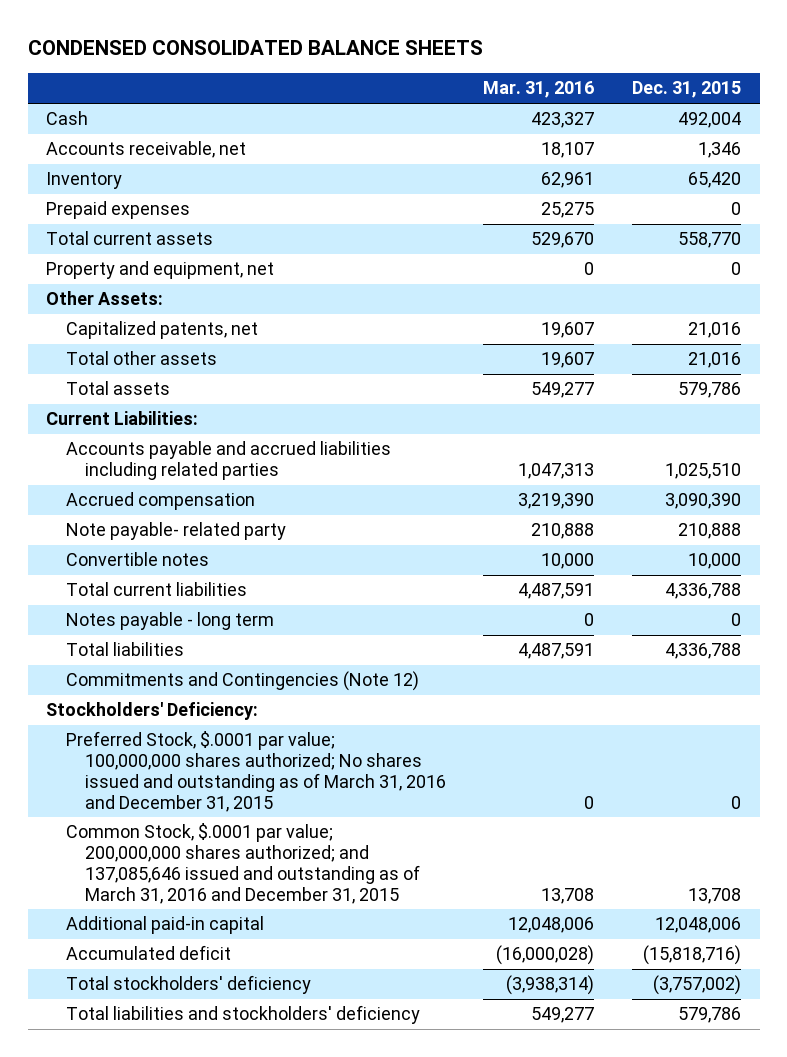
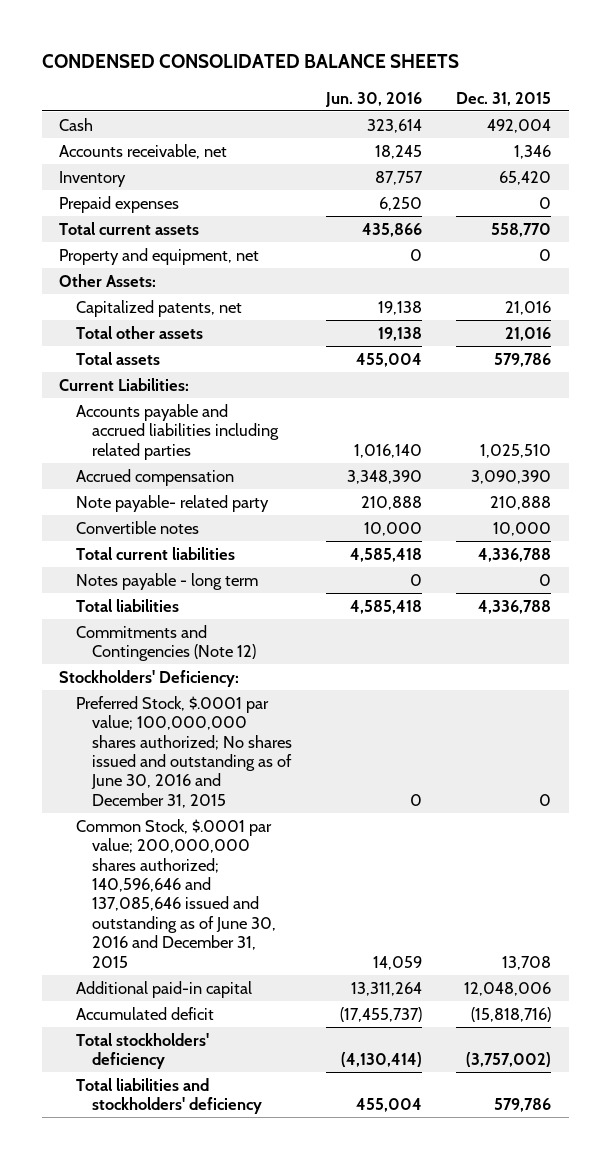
[483,81,595,99] Mar. 31, 2016 -> none
none -> [325,91,423,107] Jun. 30, 2016
[65,731,446,812] Preferred Stock, $.0001 par value; 100,000,000 shares authorized; No shares issued and outstanding as of March 31, 2016 and December 31, 2015 -> [75,695,292,808] Preferred Stock, $.0001 par value; 100,000,000 shares authorized; No shares issued and outstanding as of June 30, 2016 and December 31, 2015
[65,823,420,904] Common Stock, $.0001 par value; 200,000,000 shares authorized; and 137,085,646 issued and outstanding as of March 31, 2016 and December 31, 2015 -> [75,818,276,968] Common Stock, $.0001 par value; 200,000,000 shares authorized; 140,596,646 and 137,085,646 issued and outstanding as of June 30, 2016 and December 31, 2015

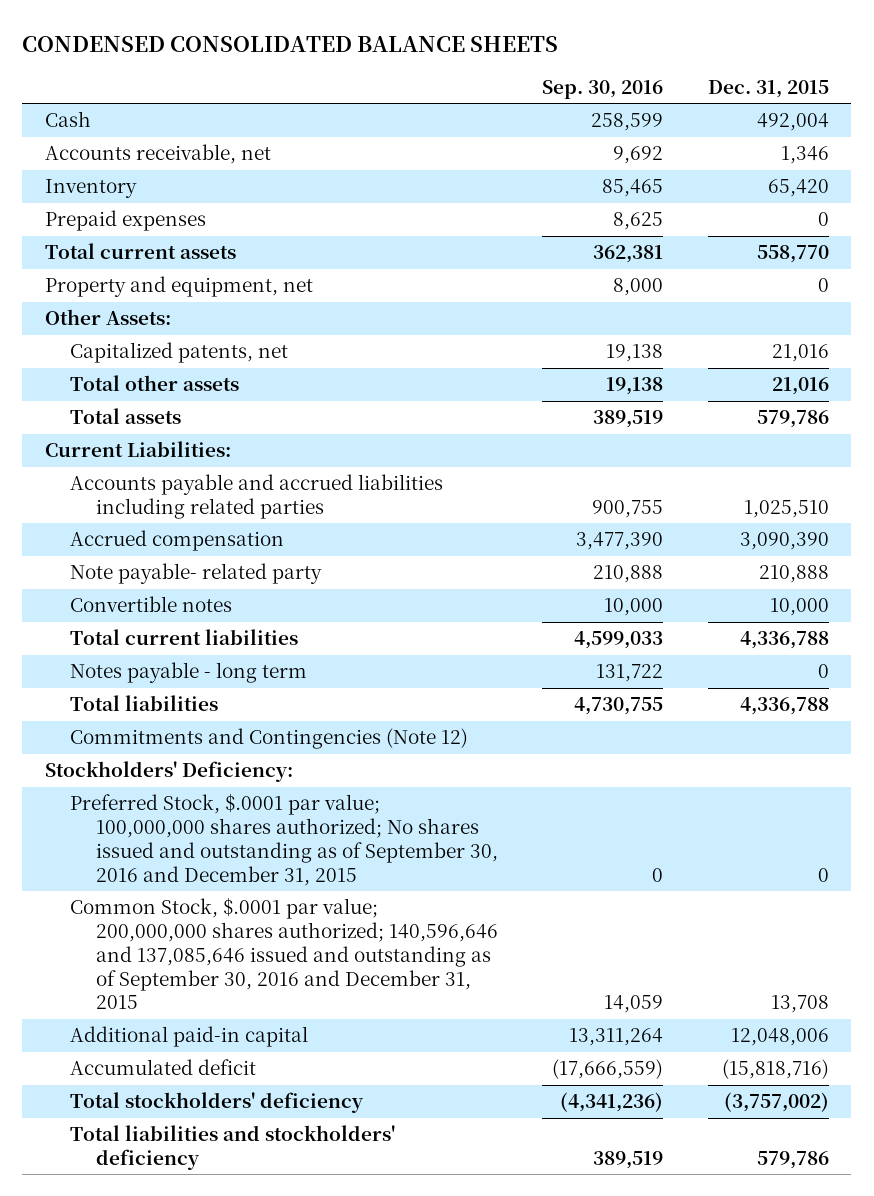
[325,91,423,107] Jun. 30, 2016 -> none
none -> [542,79,664,99] Sep. 30, 2016
[75,695,292,808] Preferred Stock, $.0001 par value; 100,000,000 shares authorized; No shares issued and outstanding as of June 30, 2016 and December 31, 2015 -> [70,794,498,886] Preferred Stock, $.0001 par value; 100,000,000 shares authorized; No shares issued and outstanding as of September 30, 2016 and December 31, 2015
[75,818,276,968] Common Stock, $.0001 par value; 200,000,000 shares authorized; 140,596,646 and 137,085,646 issued and outstanding as of June 30, 2016 and December 31, 2015 -> [70,898,498,1010] Common Stock, $.0001 par value; 200,000,000 shares authorized; 140,596,646 and 137,085,646 issued and outstanding as of September 30, 2016 and December 31, 2015

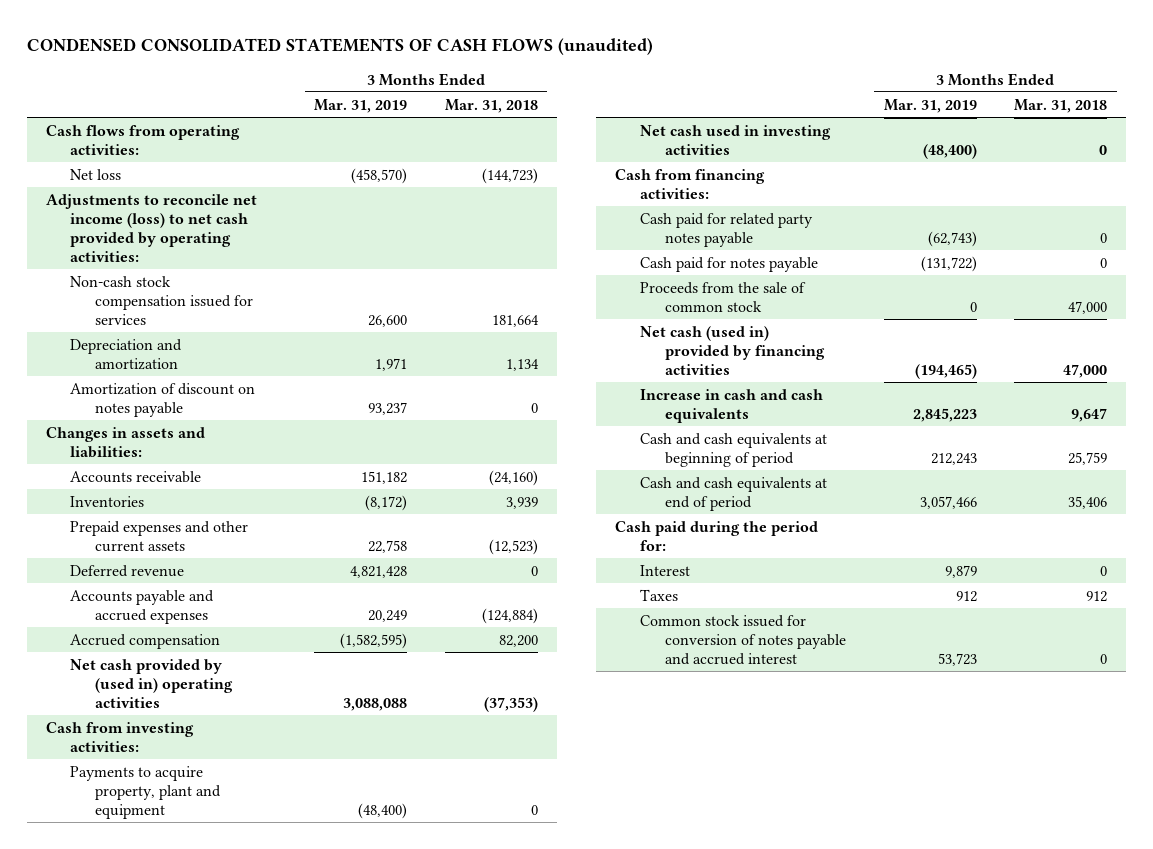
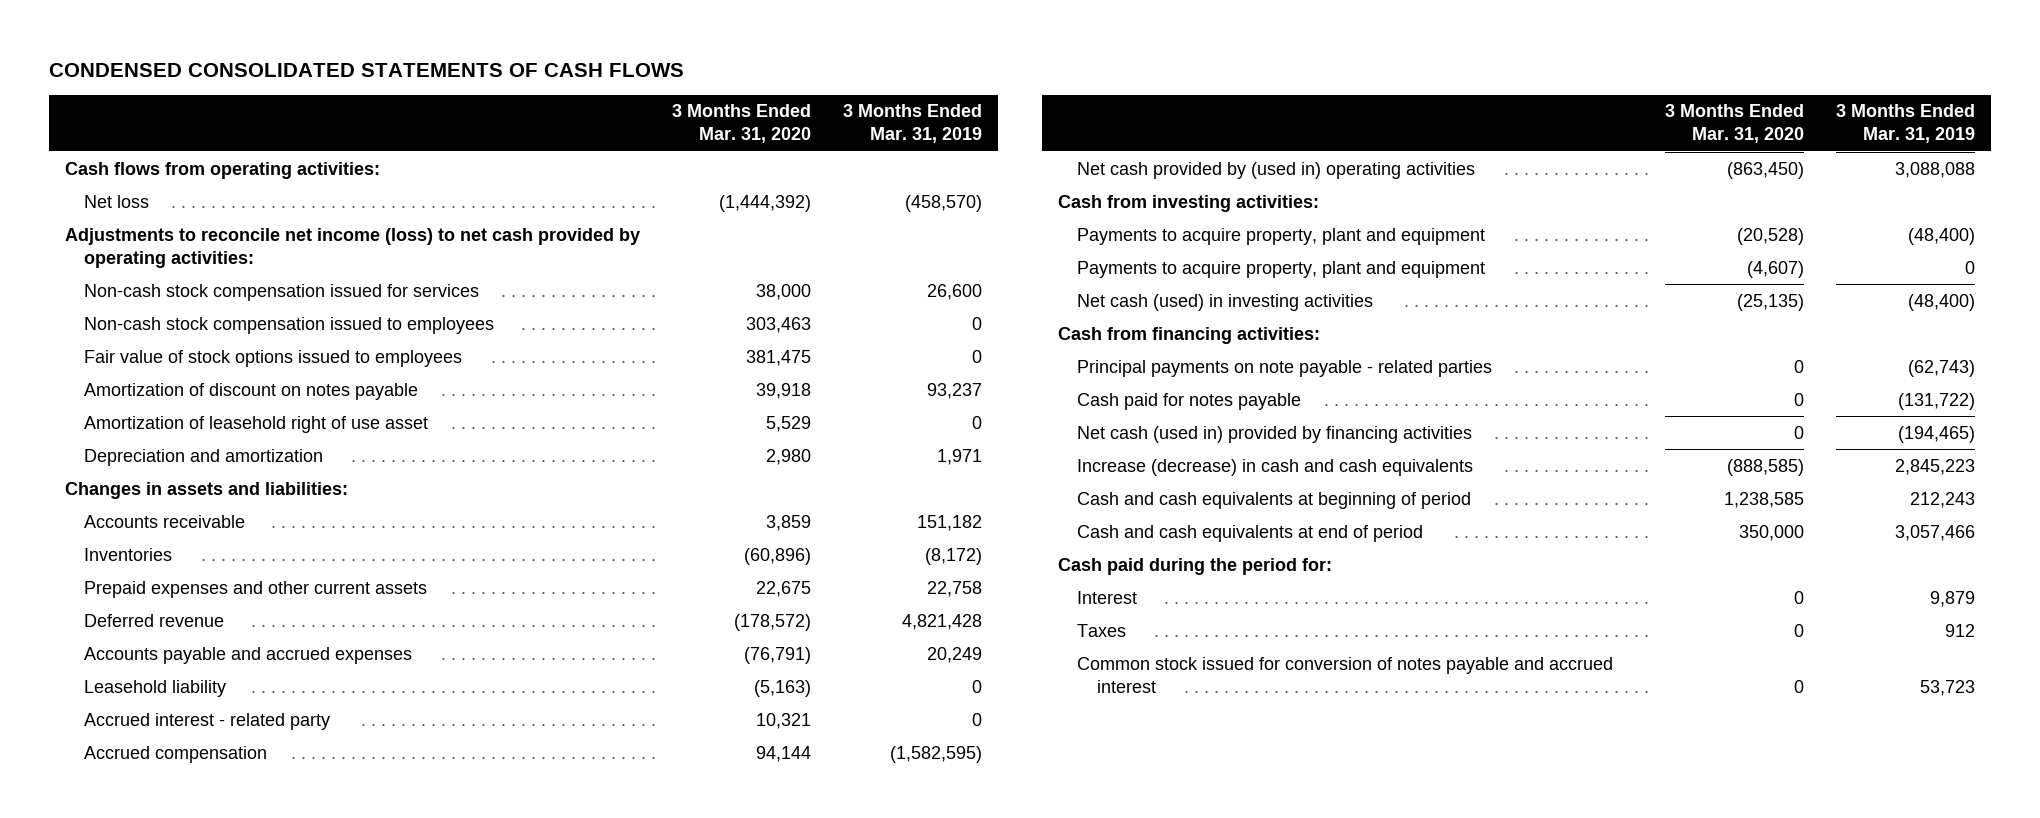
[26,38,653,56] CONDENSED CONSOLIDATED STATEMENTS OF CASH FLOWS (unaudited) -> [49,62,685,77] CONDENSED CONSOLIDATED STATEMENTS OF CASH FLOWS
[444,98,538,113] Mar. 31, 2018 -> none
none -> [671,104,811,144] 3 Months Ended Mar. 31, 2020
none -> [84,316,495,334] Non-cash stock compensation issued to employees
none -> [84,349,463,367] Fair value of stock options issued to employees
none -> [84,415,429,433] Amortization of leasehold right of use asset
[70,338,183,370] Depreciation and amortization -> [84,448,324,466] Depreciation and amortization
none -> [84,679,227,697] Leasehold liability
none -> [84,712,331,730] Accrued interest - related party
none -> [1077,260,1486,278] Payments to acquire property, plant and equipment
[639,124,831,155] Net cash used in investing activities -> [1077,293,1374,311] Net cash (used) in investing activities
[639,212,813,247] Cash paid for related party notes payable -> [1077,359,1493,377] Principal payments on note payable - related parties
[639,281,806,312] Proceeds from the sale of common stock -> none
[639,388,823,423] Increase in cash and cash equivalents -> [1077,458,1474,476] Increase (decrease) in cash and cash equivalents

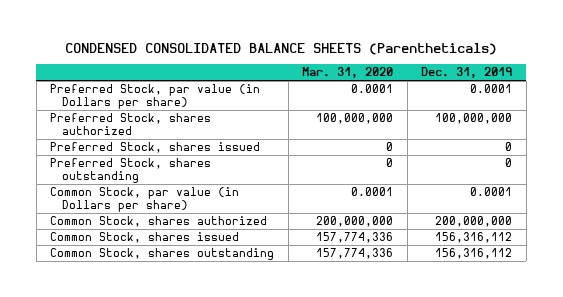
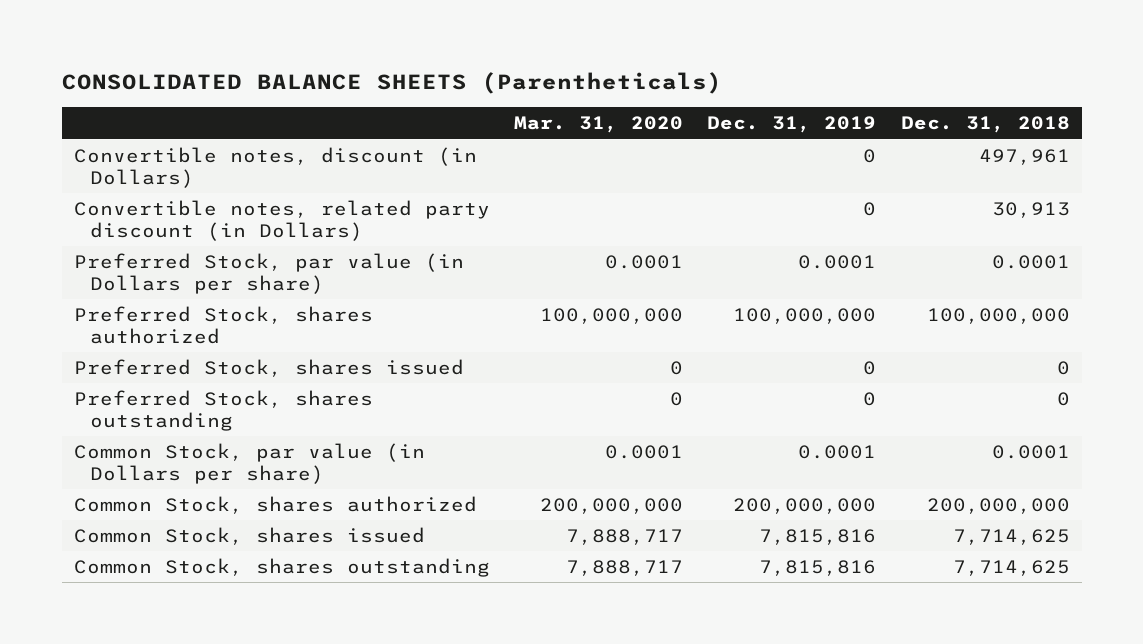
[65,43,498,56] CONDENSED CONSOLIDATED BALANCE SHEETS (Parentheticals) -> [61,72,722,95] CONSOLIDATED BALANCE SHEETS (Parentheticals)
none -> [900,116,1070,134] Dec. 31, 2018
none -> [73,146,477,189] Convertible notes, discount (in Dollars)
none -> [73,199,490,242] Convertible notes, related party discount (in Dollars)
[316,232,394,244] 157,774,336 -> [566,528,684,545] 7,888,717
[435,232,513,244] 156,316,112 -> [759,528,877,545] 7,815,816
[316,248,394,260] 157,774,336 -> [566,559,684,576] 7,888,717
[435,248,513,260] 156,316,112 -> [759,559,877,576] 7,815,816

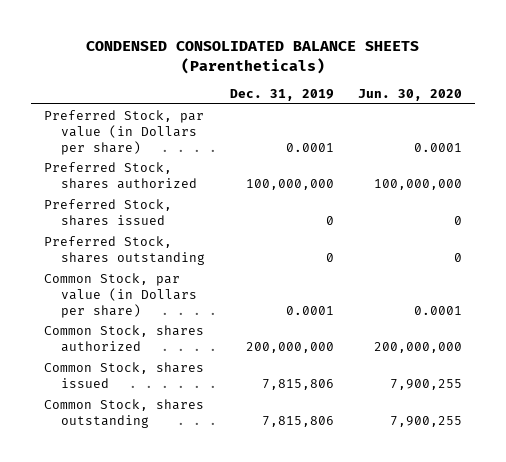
[61,72,722,95] CONSOLIDATED BALANCE SHEETS (Parentheticals) -> [86,40,420,74] CONDENSED CONSOLIDATED BALANCE SHEETS (Parentheticals)
[514,116,684,134] Mar. 31, 2020 -> none
[900,116,1070,134] Dec. 31, 2018 -> none
none -> [358,89,463,102] Jun. 30, 2020
[73,146,477,189] Convertible notes, discount (in Dollars) -> none
[73,199,490,242] Convertible notes, related party discount (in Dollars) -> none
[759,528,877,545] 7,815,816 -> [261,378,334,390] 7,815,806
[759,559,877,576] 7,815,816 -> [261,415,334,427] 7,815,806

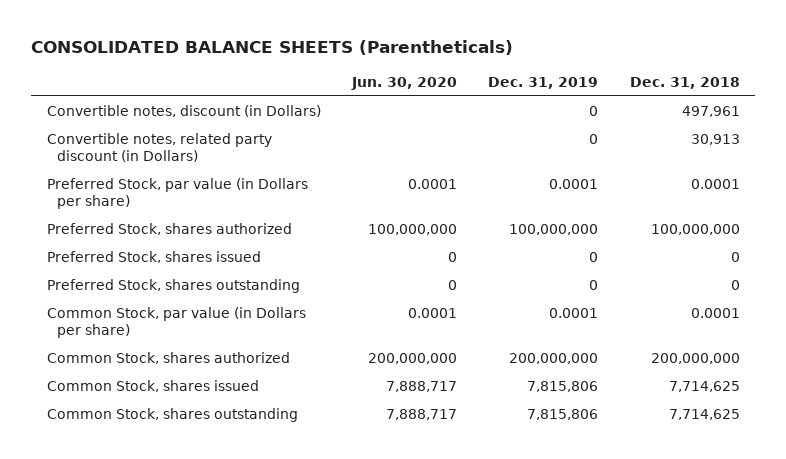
[86,40,420,74] CONDENSED CONSOLIDATED BALANCE SHEETS (Parentheticals) -> [31,40,514,56] CONSOLIDATED BALANCE SHEETS (Parentheticals)
none -> [629,76,740,89] Dec. 31, 2018
none -> [46,105,321,118] Convertible notes, discount (in Dollars)
none -> [46,133,272,163] Convertible notes, related party discount (in Dollars)
[390,378,463,390] 7,900,255 -> [386,381,458,393] 7,888,717
[390,415,463,427] 7,900,255 -> [386,409,458,421] 7,888,717

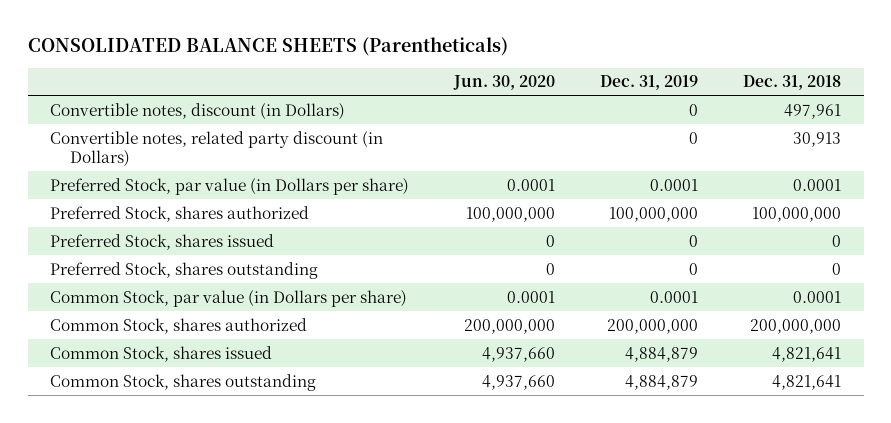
[386,381,458,393] 7,888,717 -> [482,346,556,362] 4,937,660
[527,381,599,393] 7,815,806 -> [625,346,699,362] 4,884,879
[668,381,740,393] 7,714,625 -> [772,346,842,362] 4,821,641
[386,409,458,421] 7,888,717 -> [482,374,556,390] 4,937,660
[527,409,599,421] 7,815,806 -> [625,374,699,390] 4,884,879
[668,409,740,421] 7,714,625 -> [772,374,842,390] 4,821,641

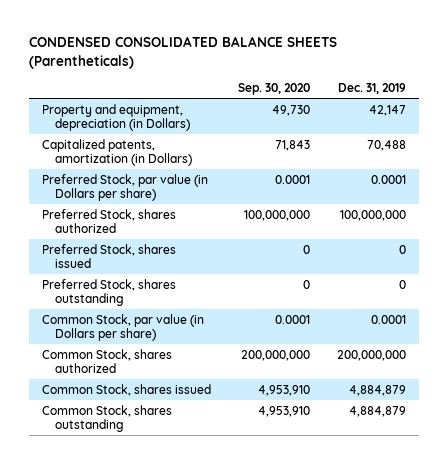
[27,36,508,56] CONSOLIDATED BALANCE SHEETS (Parentheticals) -> [28,36,337,69] CONDENSED CONSOLIDATED BALANCE SHEETS (Parentheticals)
[453,75,556,91] Jun. 30, 2020 -> none
[743,75,842,91] Dec. 31, 2018 -> none
none -> [238,83,311,96] Sep. 30, 2020
[50,102,346,120] Convertible notes, discount (in Dollars) -> none
[50,130,384,167] Convertible notes, related party discount (in Dollars) -> none
none -> [42,103,190,132] Property and equipment, depreciation (in Dollars)
none -> [42,138,192,167] Capitalized patents, amortization (in Dollars)

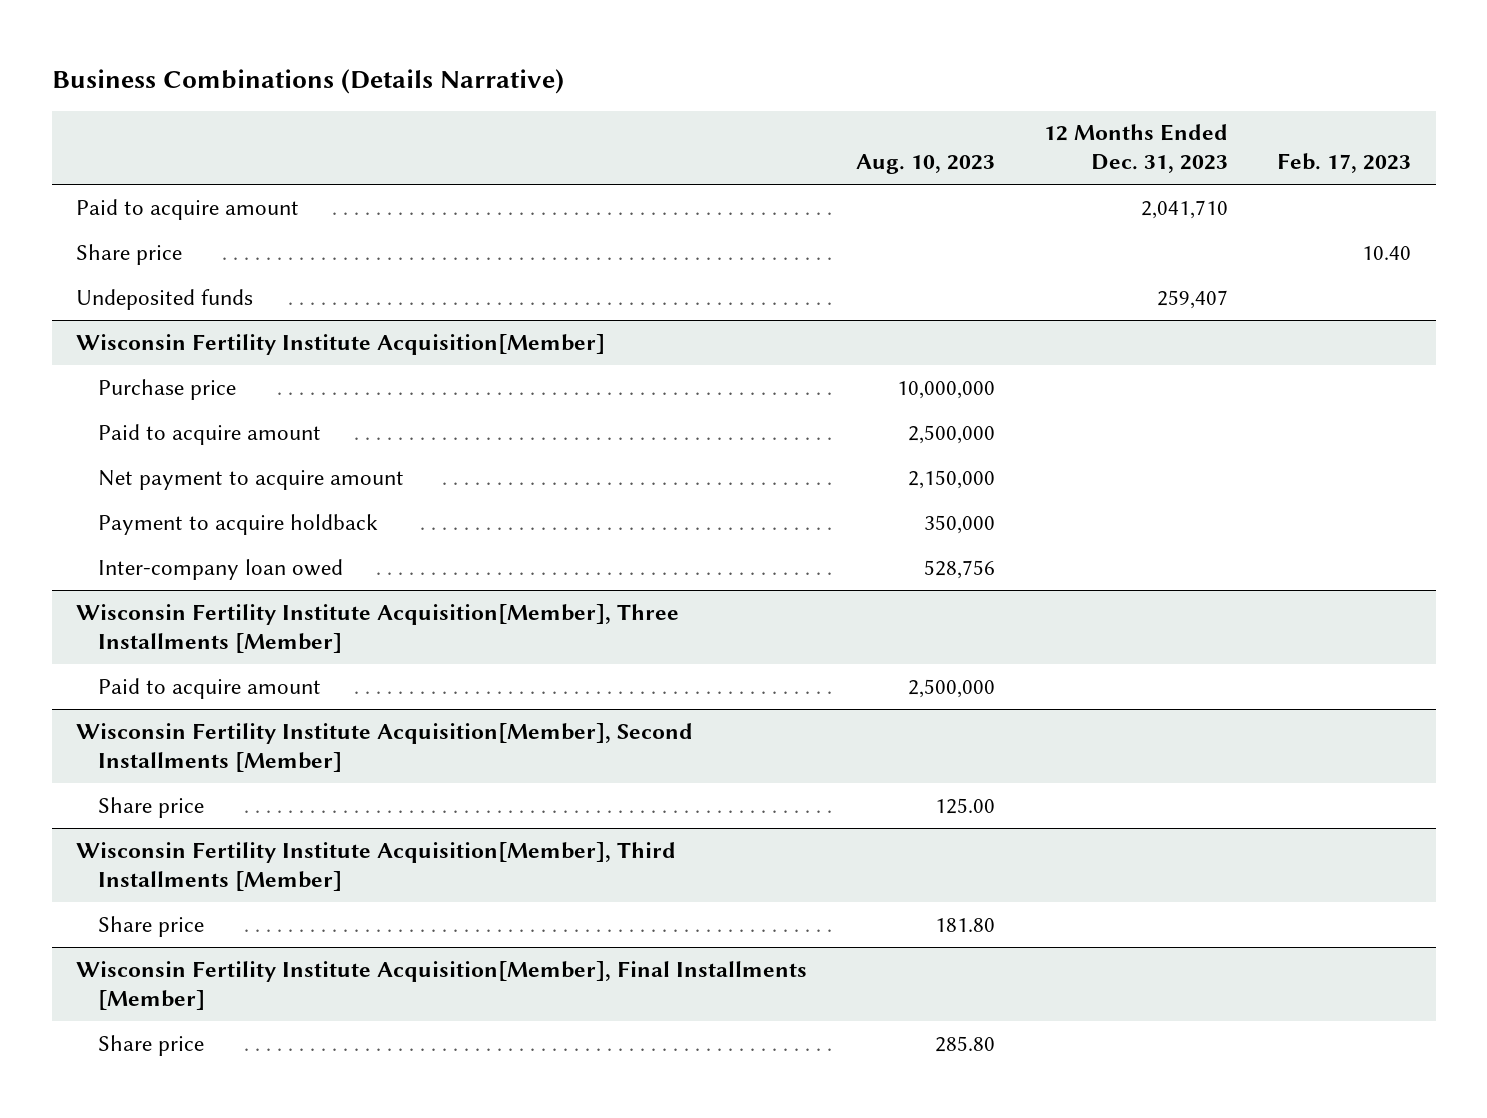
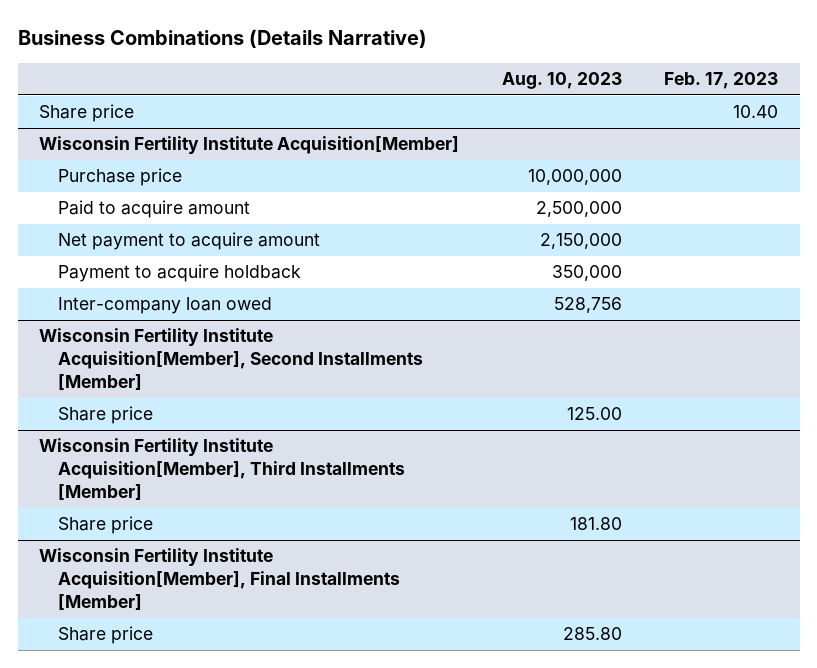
[1044,124,1229,174] 12 Months Ended Dec. 31, 2023 -> none
[76,198,300,220] Paid to acquire amount -> none
[76,288,254,310] Undeposited funds -> none
[76,603,680,653] Wisconsin Fertility Institute Acquisition[Member], Three Installments [Member] -> none
[98,677,322,699] Paid to acquire amount -> none

